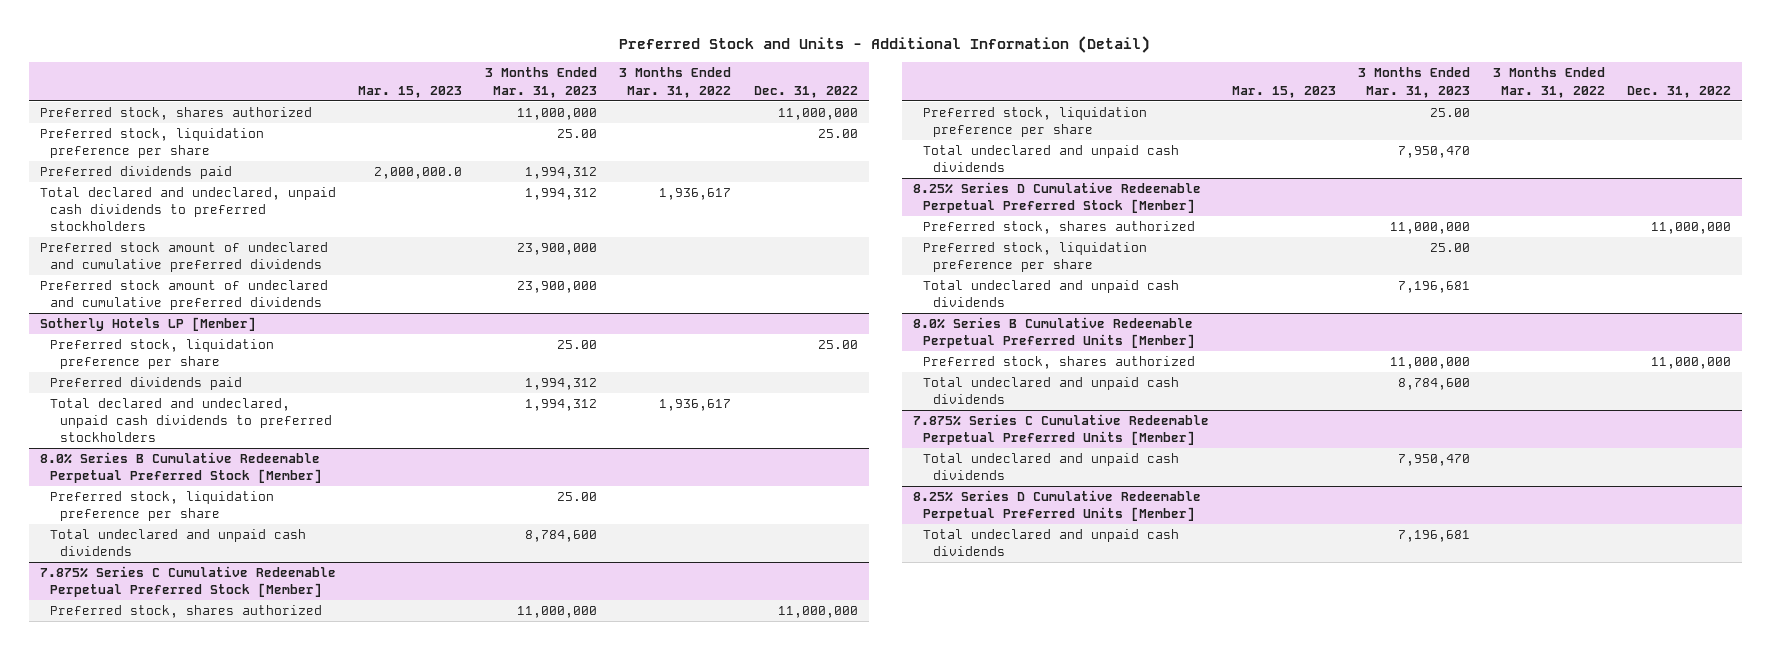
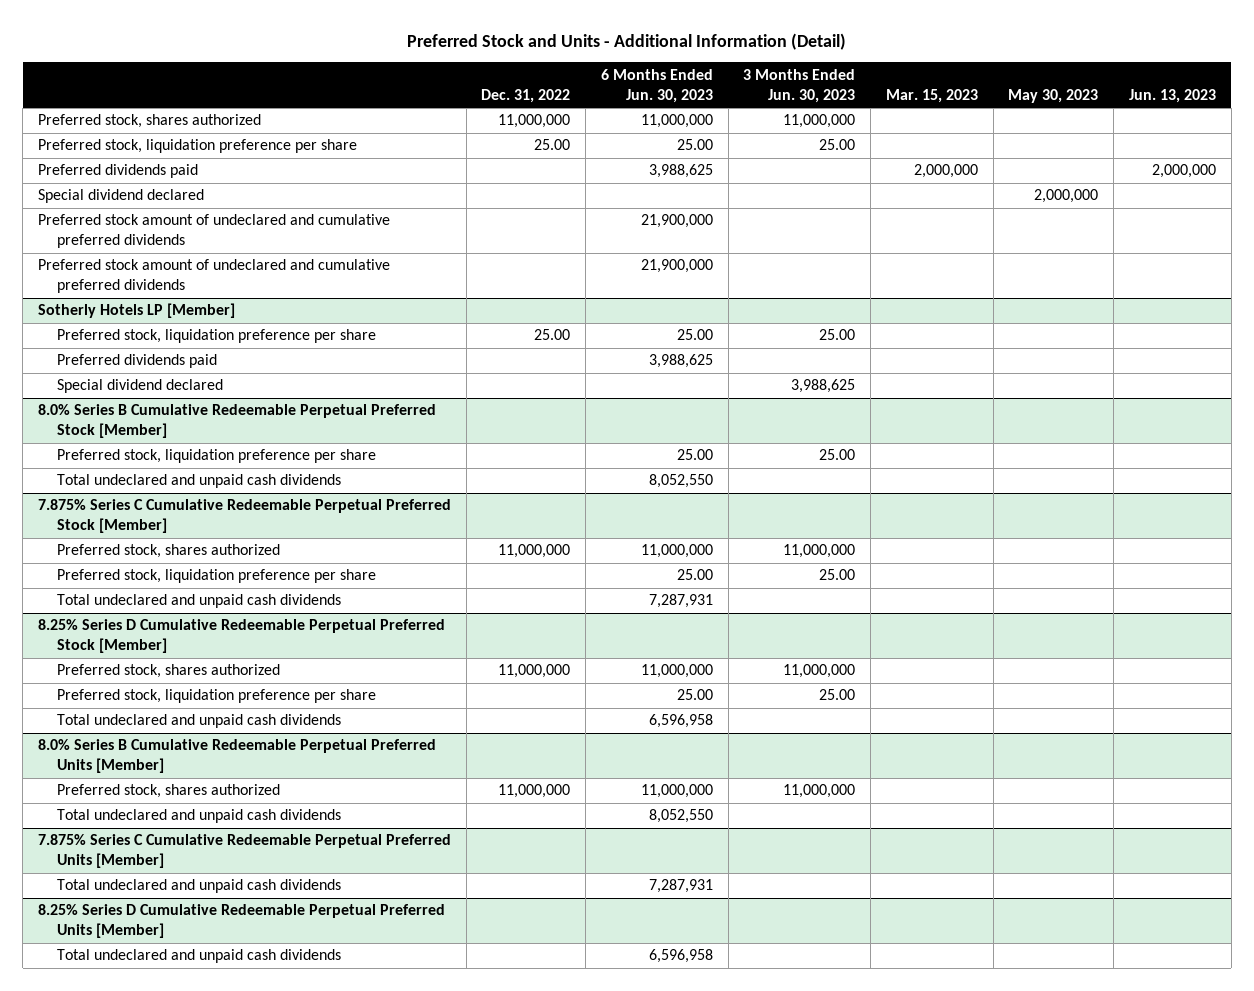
[484,67,597,98] 3 Months Ended Mar. 31, 2023 -> none
[619,67,732,98] 3 Months Ended Mar. 31, 2022 -> none
none -> [600,68,713,103] 6 Months Ended Jun. 30, 2023
none -> [743,68,856,103] 3 Months Ended Jun. 30, 2023
none -> [1008,88,1099,103] May 30, 2023
none -> [1128,88,1216,103] Jun. 13, 2023
[39,187,336,232] Total declared and undeclared, unpaid cash dividends to preferred stockholders -> none
[374,167,463,180] 2,000,000.0 -> [913,164,978,179] 2,000,000
none -> [37,189,204,204] Special dividend declared
[49,398,332,443] Total declared and undeclared, unpaid cash dividends to preferred stockholders -> none
none -> [57,379,224,394] Special dividend declared

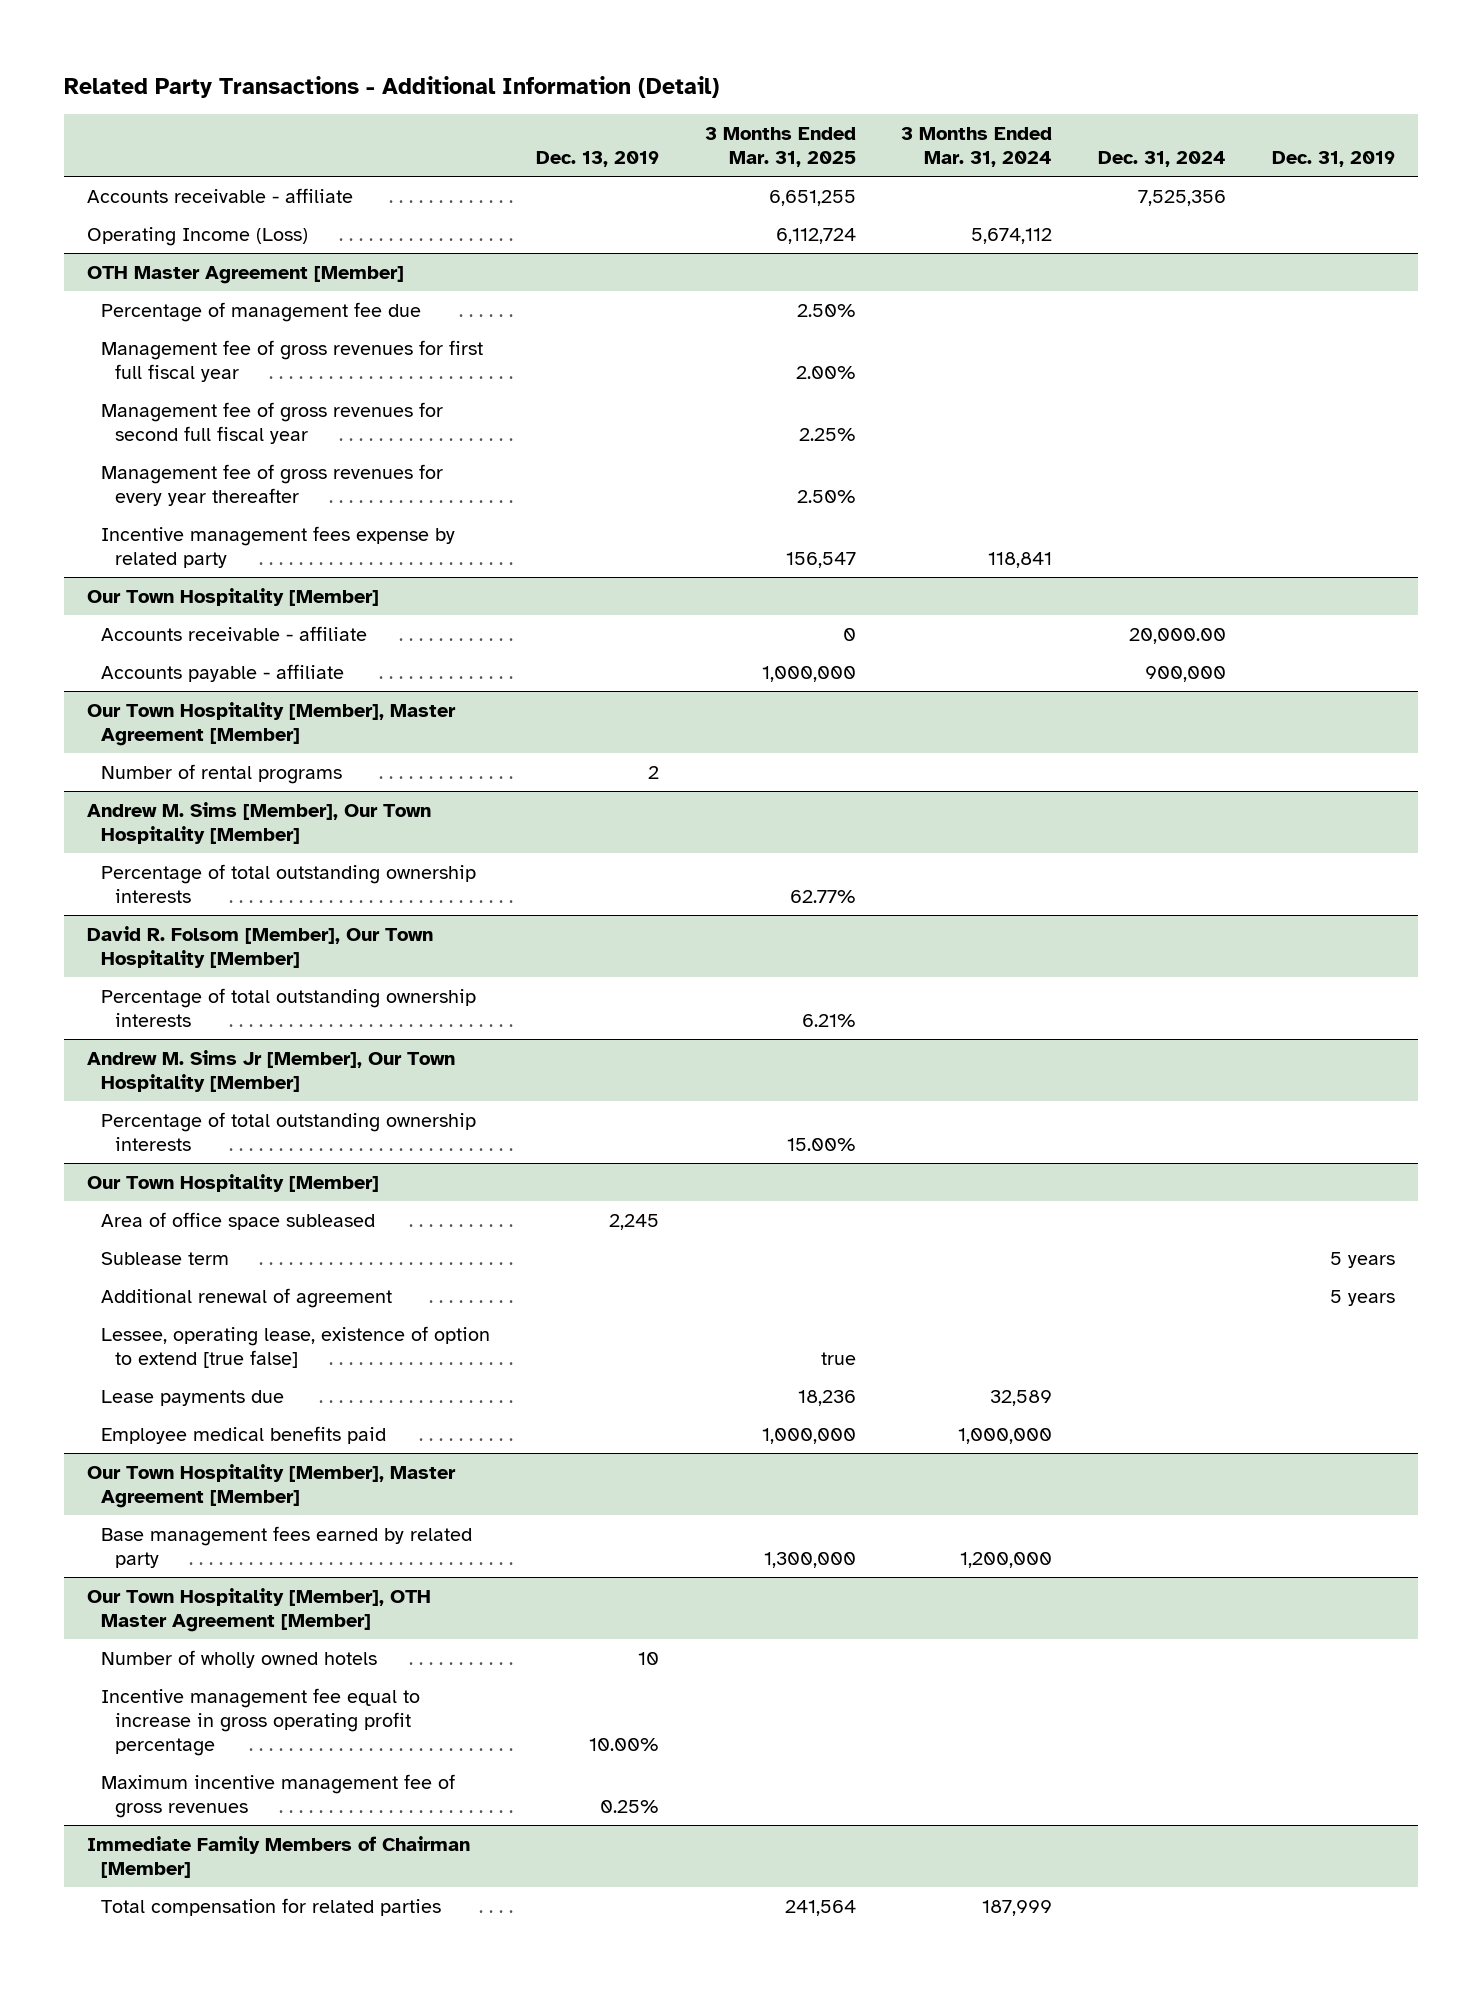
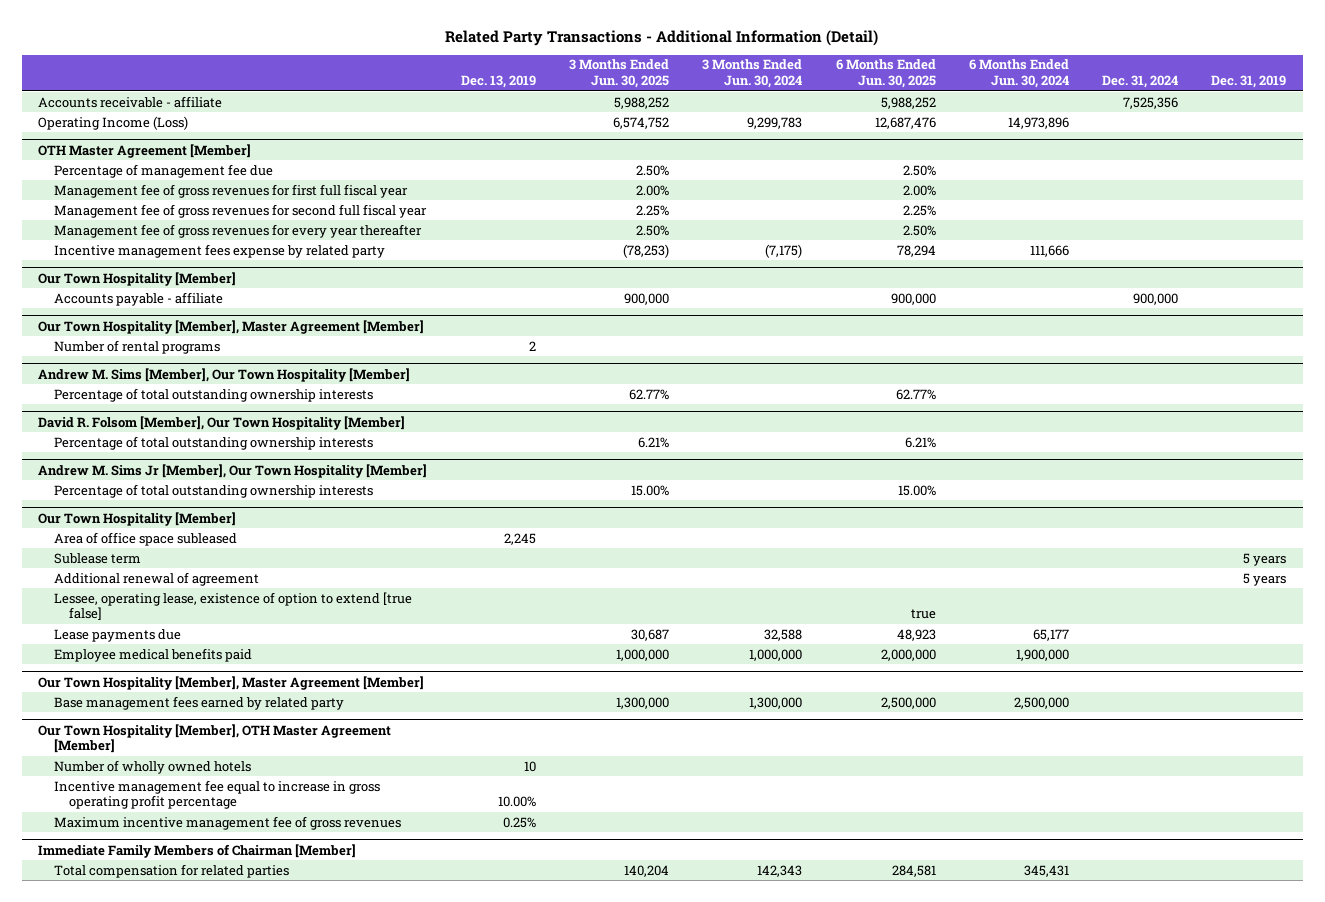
[704,126,856,167] 3 Months Ended Mar. 31, 2025 -> none
[901,126,1053,167] 3 Months Ended Mar. 31, 2024 -> none
none -> [568,59,669,89] 3 Months Ended Jun. 30, 2025
none -> [702,59,803,89] 3 Months Ended Jun. 30, 2024
none -> [835,59,936,89] 6 Months Ended Jun. 30, 2025
none -> [968,59,1069,89] 6 Months Ended Jun. 30, 2024
[100,625,367,641] Accounts receivable - affiliate -> none

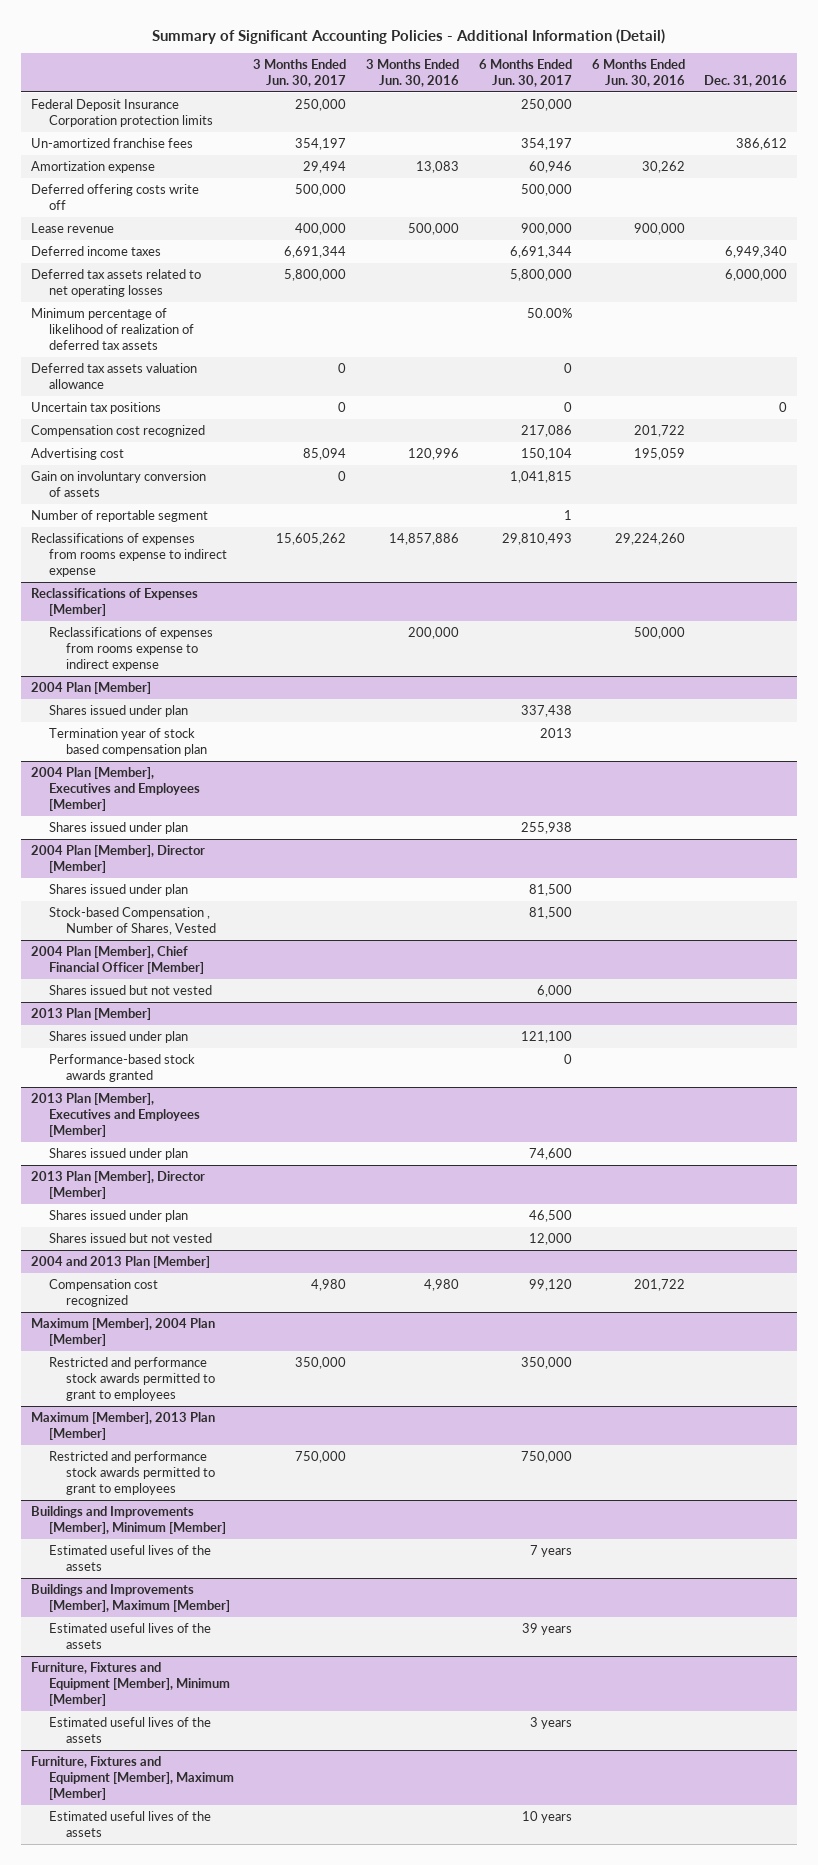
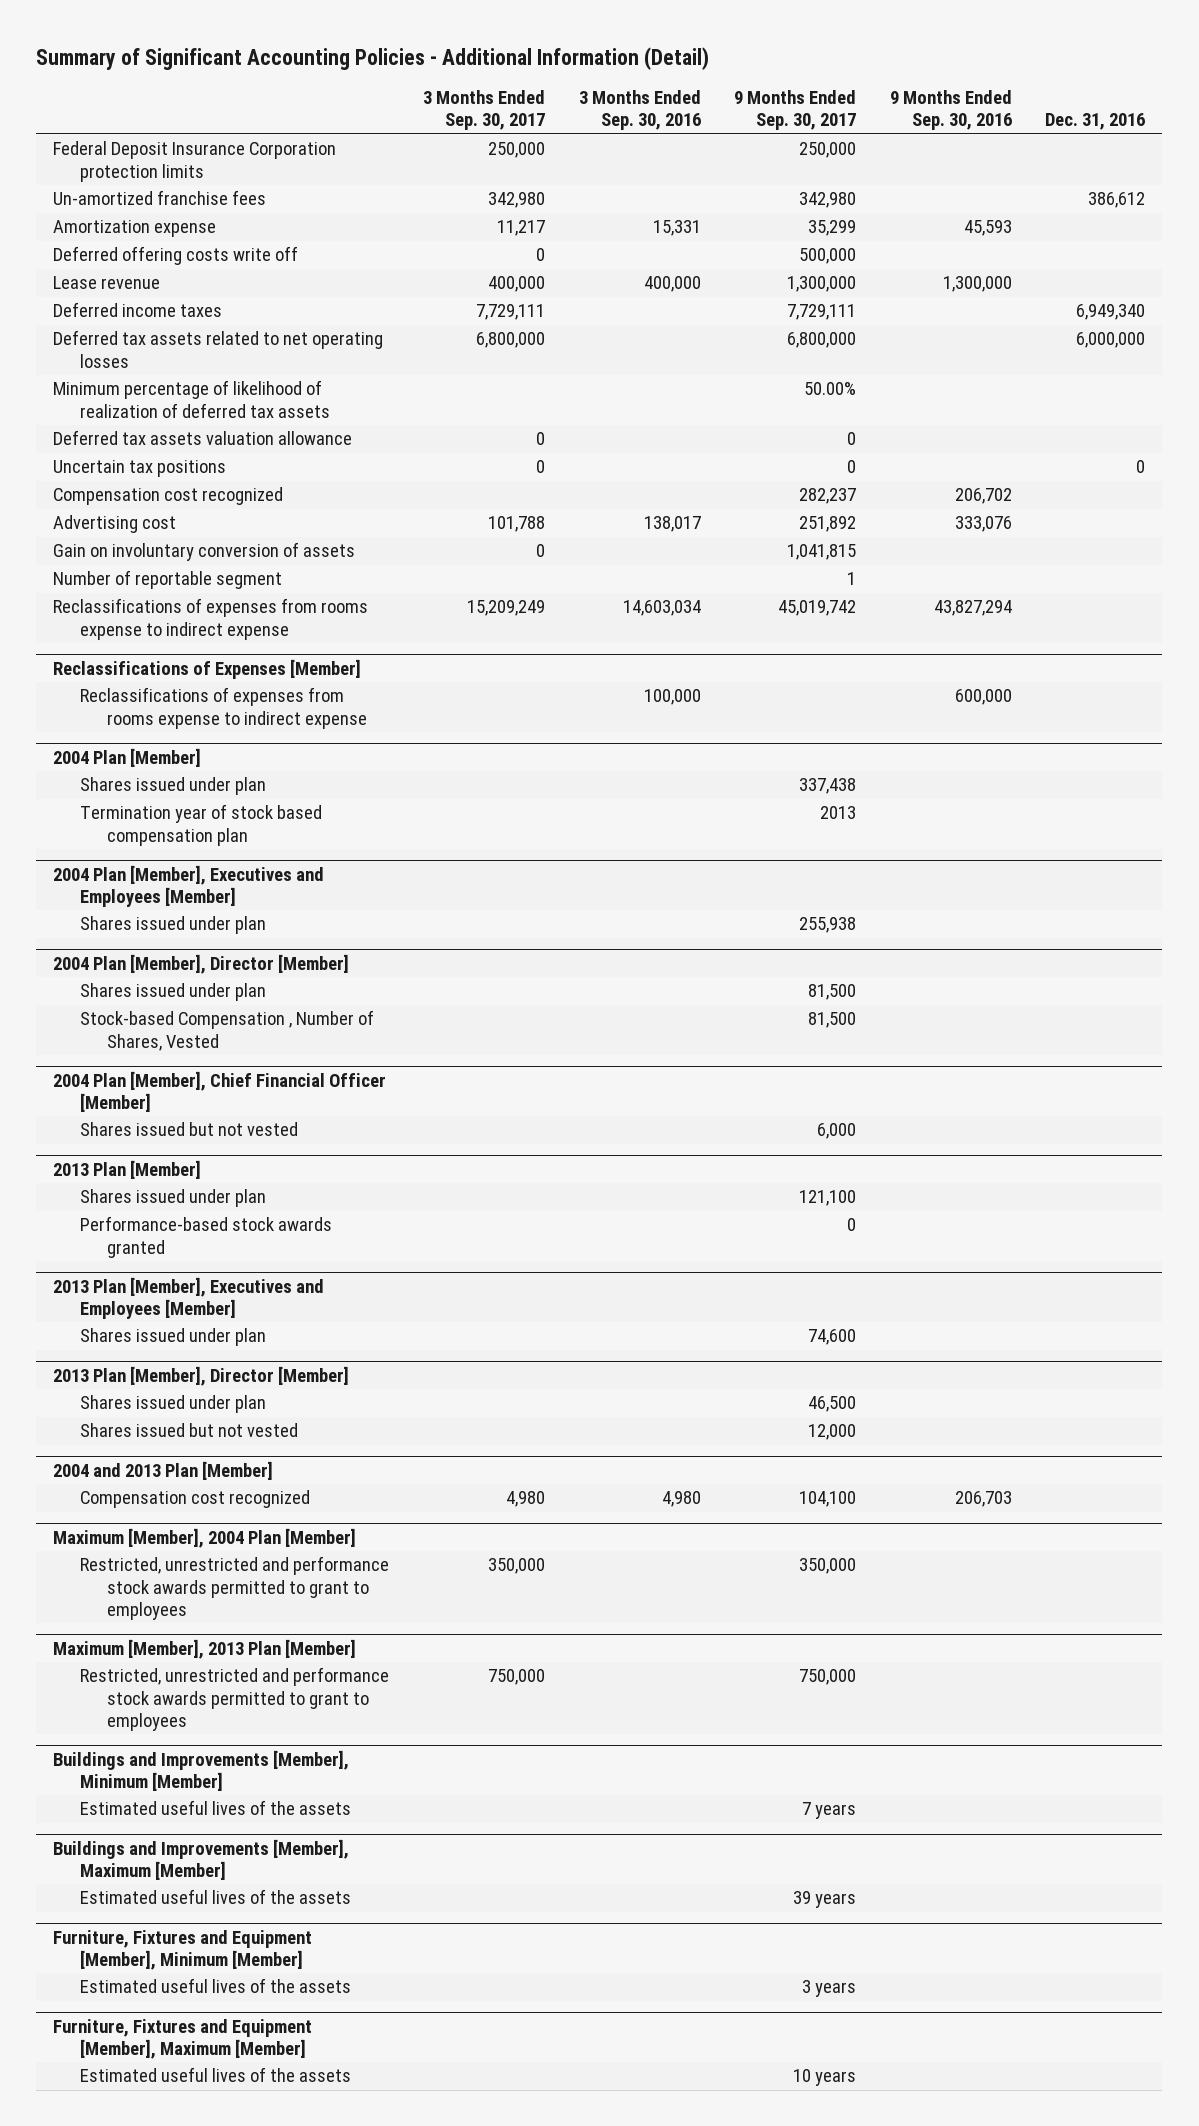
[253,59,347,88] 3 Months Ended Jun. 30, 2017 -> none
[366,59,460,88] 3 Months Ended Jun. 30, 2016 -> none
[478,59,572,88] 6 Months Ended Jun. 30, 2017 -> none
[591,59,685,88] 6 Months Ended Jun. 30, 2016 -> none
none -> [422,90,545,131] 3 Months Ended Sep. 30, 2017
none -> [578,90,701,131] 3 Months Ended Sep. 30, 2016
none -> [734,90,857,131] 9 Months Ended Sep. 30, 2017
none -> [889,90,1012,131] 9 Months Ended Sep. 30, 2016
[48,1356,216,1401] Restricted and performance stock awards permitted to grant to employees -> [80,1556,390,1620] Restricted, unrestricted and performance stock awards permitted to grant to employees
[48,1450,216,1495] Restricted and performance stock awards permitted to grant to employees -> [80,1667,390,1731] Restricted, unrestricted and performance stock awards permitted to grant to employees

